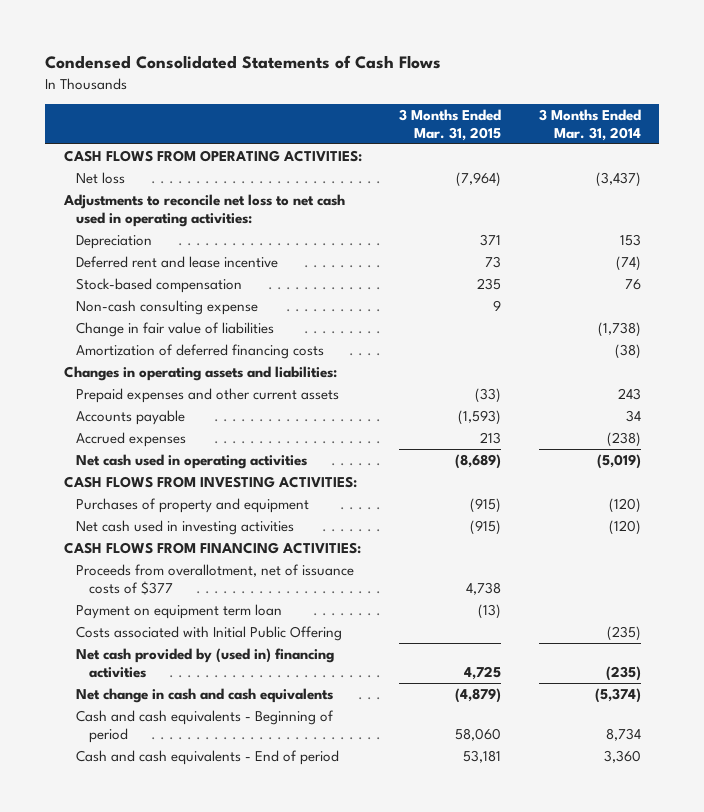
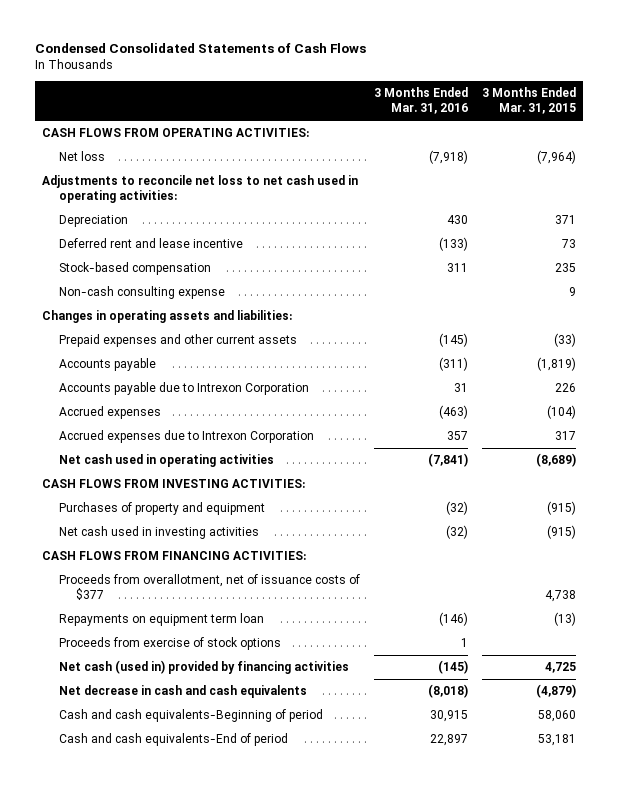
[538,108,641,141] 3 Months Ended Mar. 31, 2014 -> none
none -> [373,87,468,115] 3 Months Ended Mar. 31, 2016
[76,322,275,338] Change in fair value of liabilities -> none
[76,344,325,360] Amortization of deferred financing costs -> none
[458,410,502,426] (1,593) -> [536,357,576,372] (1,819)
none -> [59,382,310,396] Accounts payable due to Intrexon Corporation
[480,432,502,445] 213 -> [546,405,576,420] (104)
none -> [59,430,315,444] Accrued expenses due to Intrexon Corporation
[76,626,343,642] Costs associated with Initial Public Offering -> none
[76,604,283,620] Payment on equipment term loan -> [59,613,265,627] Repayments on equipment term loan
none -> [59,637,282,651] Proceeds from exercise of stock options
[76,648,335,678] Net cash provided by (used in) financing activities -> [59,660,350,675] Net cash (used in) provided by financing activities
[76,688,334,704] Net change in cash and cash equivalents -> [59,685,308,699] Net decrease in cash and cash equivalents
[76,710,335,743] Cash and cash equivalents - Beginning of period -> [59,709,324,723] Cash and cash equivalents-Beginning of period
[76,750,340,766] Cash and cash equivalents - End of period -> [59,733,289,747] Cash and cash equivalents-End of period

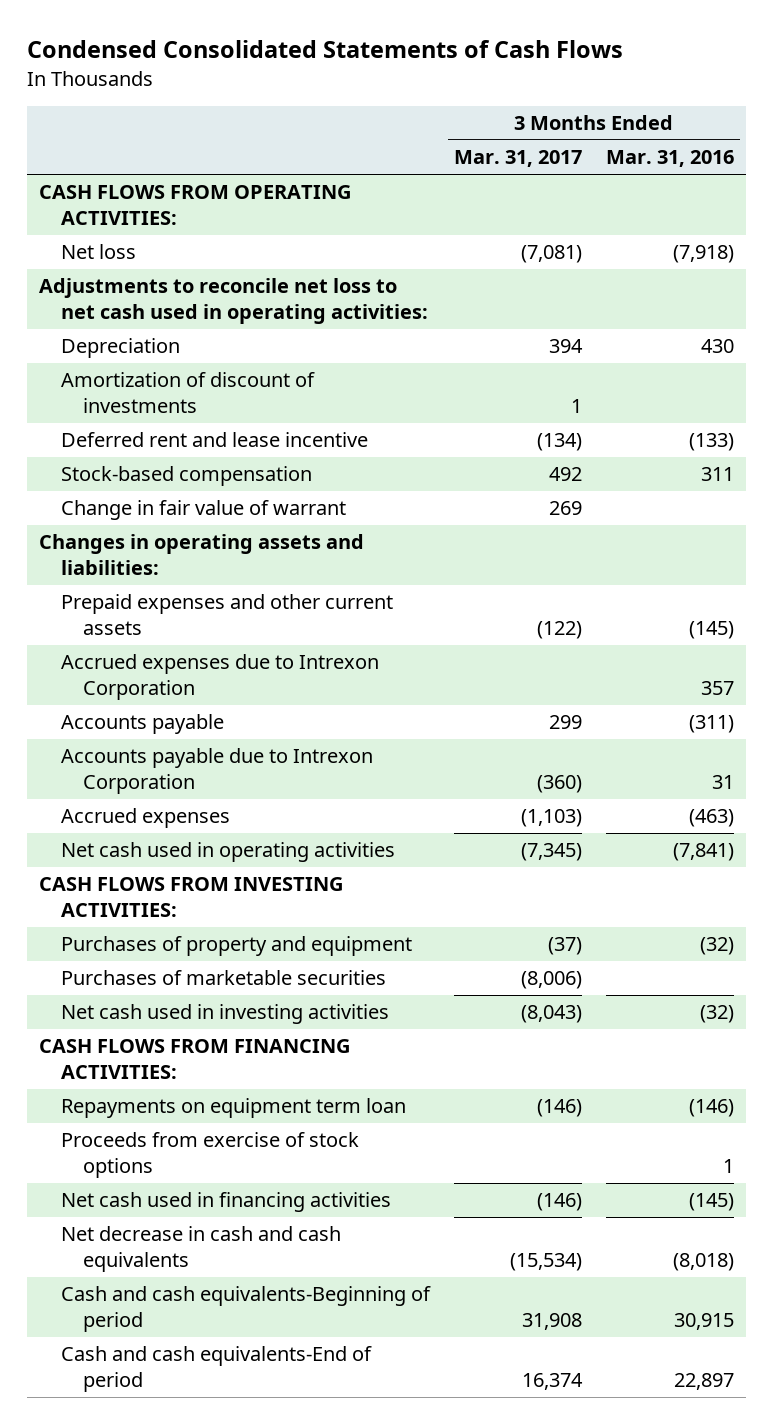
[481,87,576,115] 3 Months Ended Mar. 31, 2015 -> none
none -> [454,150,583,168] Mar. 31, 2017
none -> [60,372,315,414] Amortization of discount of investments
[59,286,226,300] Non-cash consulting expense -> none
none -> [60,500,346,521] Change in fair value of warrant
[59,430,315,444] Accrued expenses due to Intrexon Corporation -> [60,654,379,701] Accrued expenses due to Intrexon Corporation
none -> [60,970,386,986] Purchases of marketable securities
[59,574,361,601] Proceeds from overallotment, net of issuance costs of $377 -> none
[59,660,350,675] Net cash (used in) provided by financing activities -> [60,1192,391,1213] Net cash used in financing activities

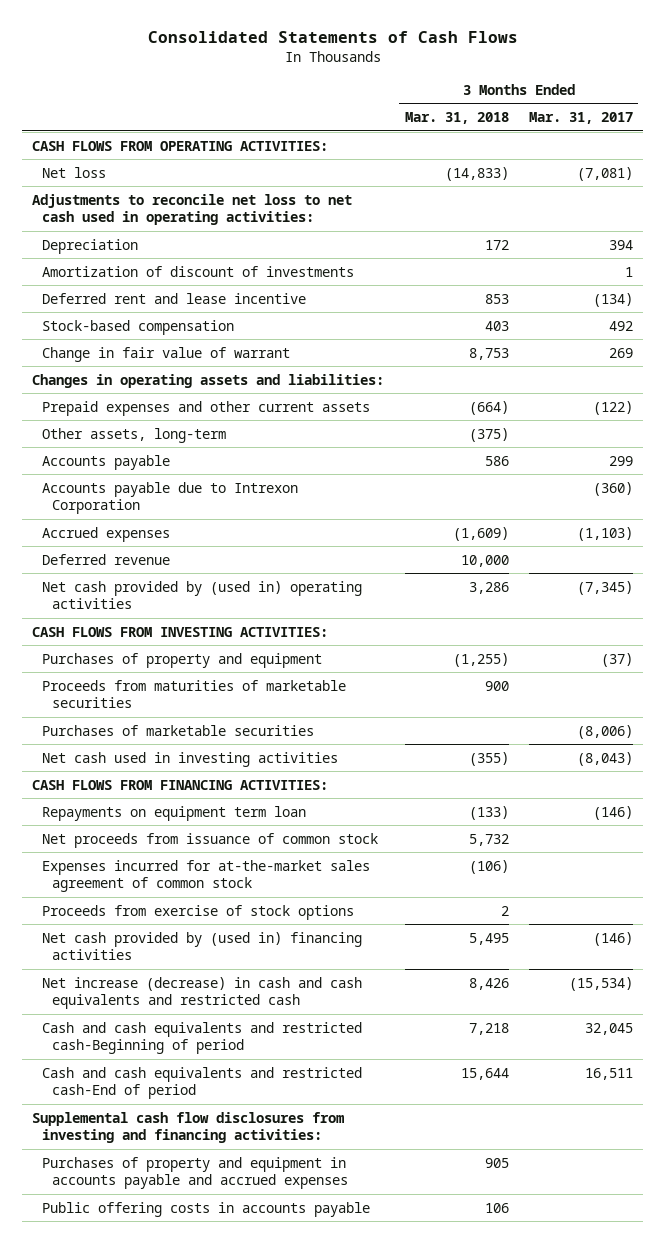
[26,40,623,59] Condensed Consolidated Statements of Cash Flows -> [147,31,518,44] Consolidated Statements of Cash Flows
[606,150,735,168] Mar. 31, 2016 -> none
none -> [404,112,509,125] Mar. 31, 2018
[60,654,379,701] Accrued expenses due to Intrexon Corporation -> none
none -> [41,427,226,443] Other assets, long-term
none -> [41,553,170,565] Deferred revenue
[60,842,395,863] Net cash used in operating activities -> [41,580,362,610] Net cash provided by (used in) operating activities
none -> [41,679,346,709] Proceeds from maturities of marketable securities
none -> [41,832,378,848] Net proceeds from issuance of common stock
none -> [41,859,370,893] Expenses incurred for at-the-market sales agreement of common stock
[60,1192,391,1213] Net cash used in financing activities -> [41,931,362,961] Net cash provided by (used in) financing activities
[60,1226,341,1273] Net decrease in cash and cash equivalents -> [41,976,362,1010] Net increase (decrease) in cash and cash equivalents and restricted cash
[60,1286,431,1333] Cash and cash equivalents-Beginning of period -> [41,1021,362,1055] Cash and cash equivalents and restricted cash-Beginning of period
[522,1313,583,1331] 31,908 -> [585,1022,634,1035] 32,045
[60,1346,372,1393] Cash and cash equivalents-End of period -> [41,1066,362,1100] Cash and cash equivalents and restricted cash-End of period
[522,1373,584,1391] 16,374 -> [585,1067,634,1080] 16,511
none -> [32,1111,345,1144] Supplemental cash flow disclosures from investing and financing activities:
none -> [41,1156,348,1190] Purchases of property and equipment in accounts payable and accrued expenses
none -> [41,1201,370,1217] Public offering costs in accounts payable

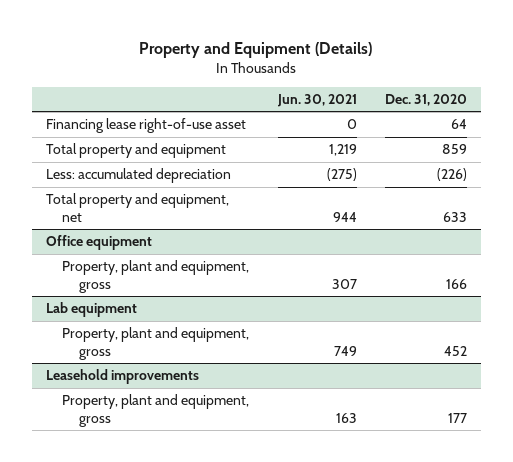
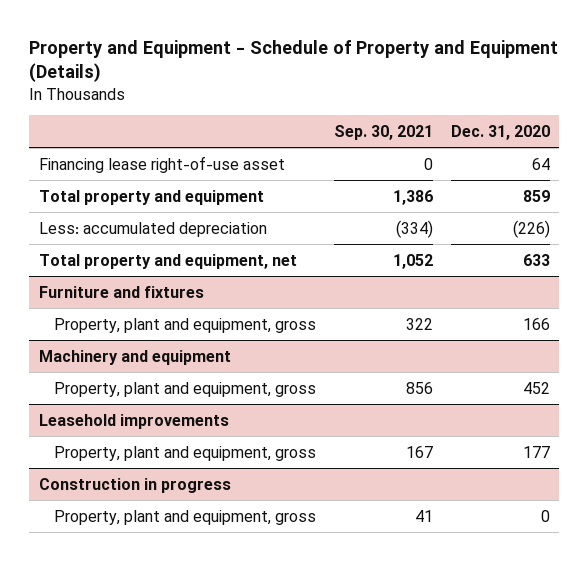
[139,41,373,58] Property and Equipment (Details) -> [29,39,559,83] Property and Equipment - Schedule of Property and Equipment (Details)
[276,94,357,108] Jun. 30, 2021 -> none
none -> [333,125,433,141] Sep. 30, 2021
[45,235,152,251] Office equipment -> none
none -> [38,285,204,298] Furniture and fixtures
[45,302,137,318] Lab equipment -> none
none -> [38,349,231,365] Machinery and equipment
none -> [38,477,231,493] Construction in progress
none -> [53,509,316,525] Property, plant and equipment, gross

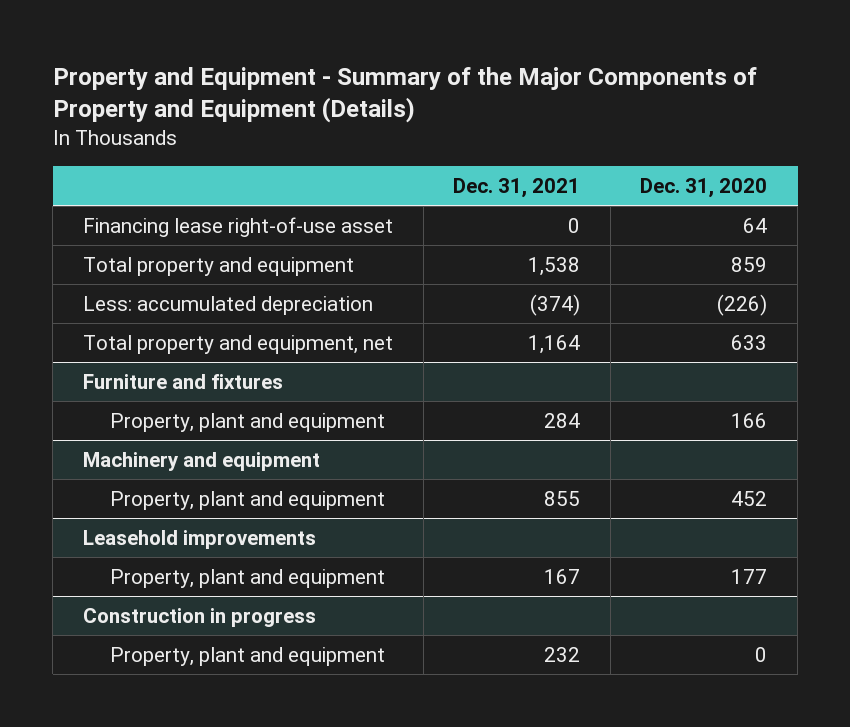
[29,39,559,83] Property and Equipment - Schedule of Property and Equipment (Details) -> [52,66,757,124] Property and Equipment - Summary of the Major Components of Property and Equipment (Details)
[333,125,433,141] Sep. 30, 2021 -> none
none -> [453,177,581,198] Dec. 31, 2021
[53,317,316,333] Property, plant and equipment, gross -> [110,413,386,433] Property, plant and equipment
[53,381,316,397] Property, plant and equipment, gross -> [110,491,386,511] Property, plant and equipment
[53,445,316,461] Property, plant and equipment, gross -> [110,569,386,589] Property, plant and equipment
[53,509,316,525] Property, plant and equipment, gross -> [110,647,386,667] Property, plant and equipment

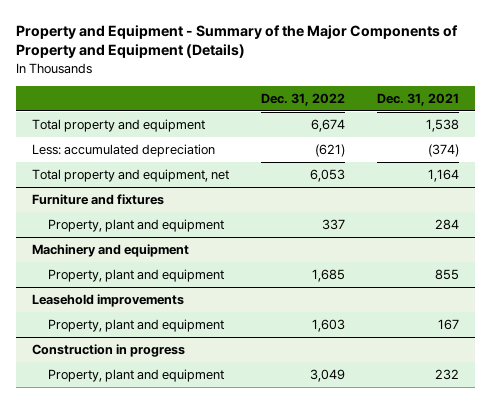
[640,177,768,198] Dec. 31, 2020 -> none
none -> [260,92,345,106] Dec. 31, 2022
[82,217,393,238] Financing lease right-of-use asset -> none

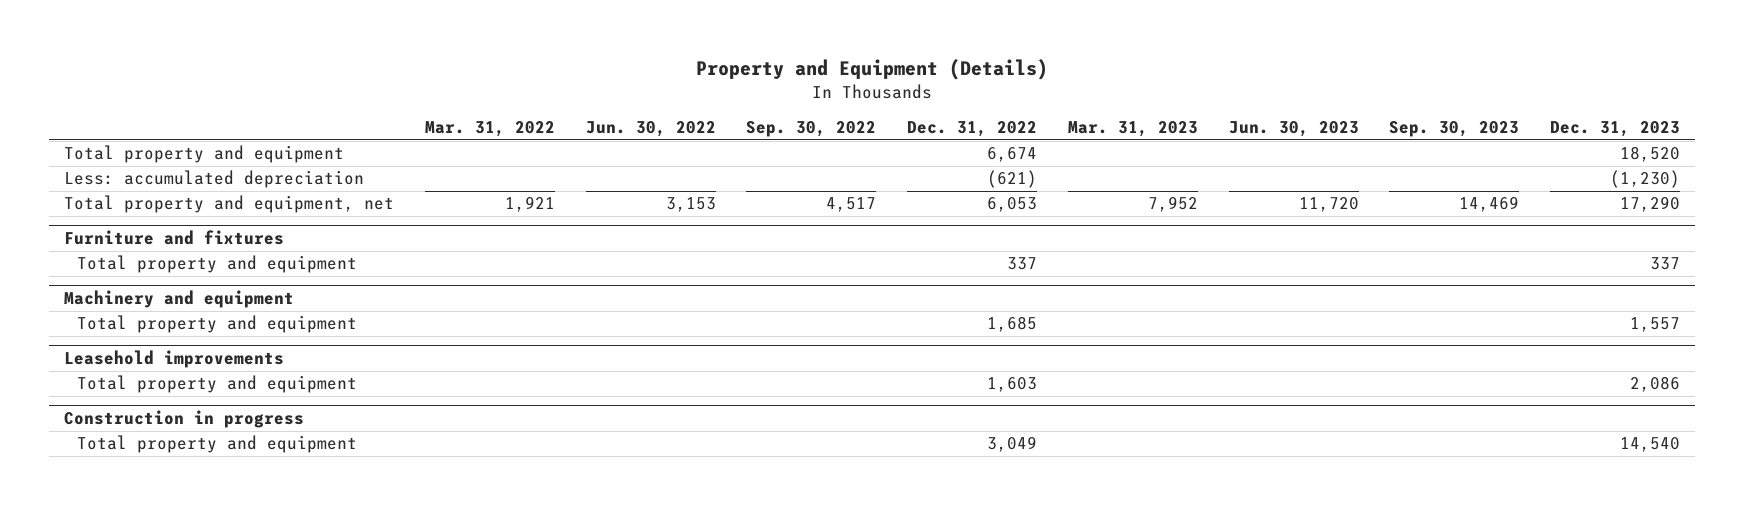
[15,24,458,59] Property and Equipment - Summary of the Major Components of Property and Equipment (Details) -> [696,59,1049,81] Property and Equipment (Details)
[376,92,459,106] Dec. 31, 2021 -> none
none -> [424,121,555,138] Mar. 31, 2022
none -> [585,121,716,138] Jun. 30, 2022
none -> [746,121,877,138] Sep. 30, 2022
none -> [1067,121,1198,138] Mar. 31, 2023
none -> [1228,121,1359,138] Jun. 30, 2023
none -> [1389,121,1520,138] Sep. 30, 2023
none -> [1550,121,1681,138] Dec. 31, 2023
[47,219,224,233] Property, plant and equipment -> [76,255,357,274] Total property and equipment
[47,269,224,283] Property, plant and equipment -> [76,315,357,334] Total property and equipment
[47,319,224,333] Property, plant and equipment -> [76,375,357,394] Total property and equipment
[47,369,224,383] Property, plant and equipment -> [76,435,357,454] Total property and equipment

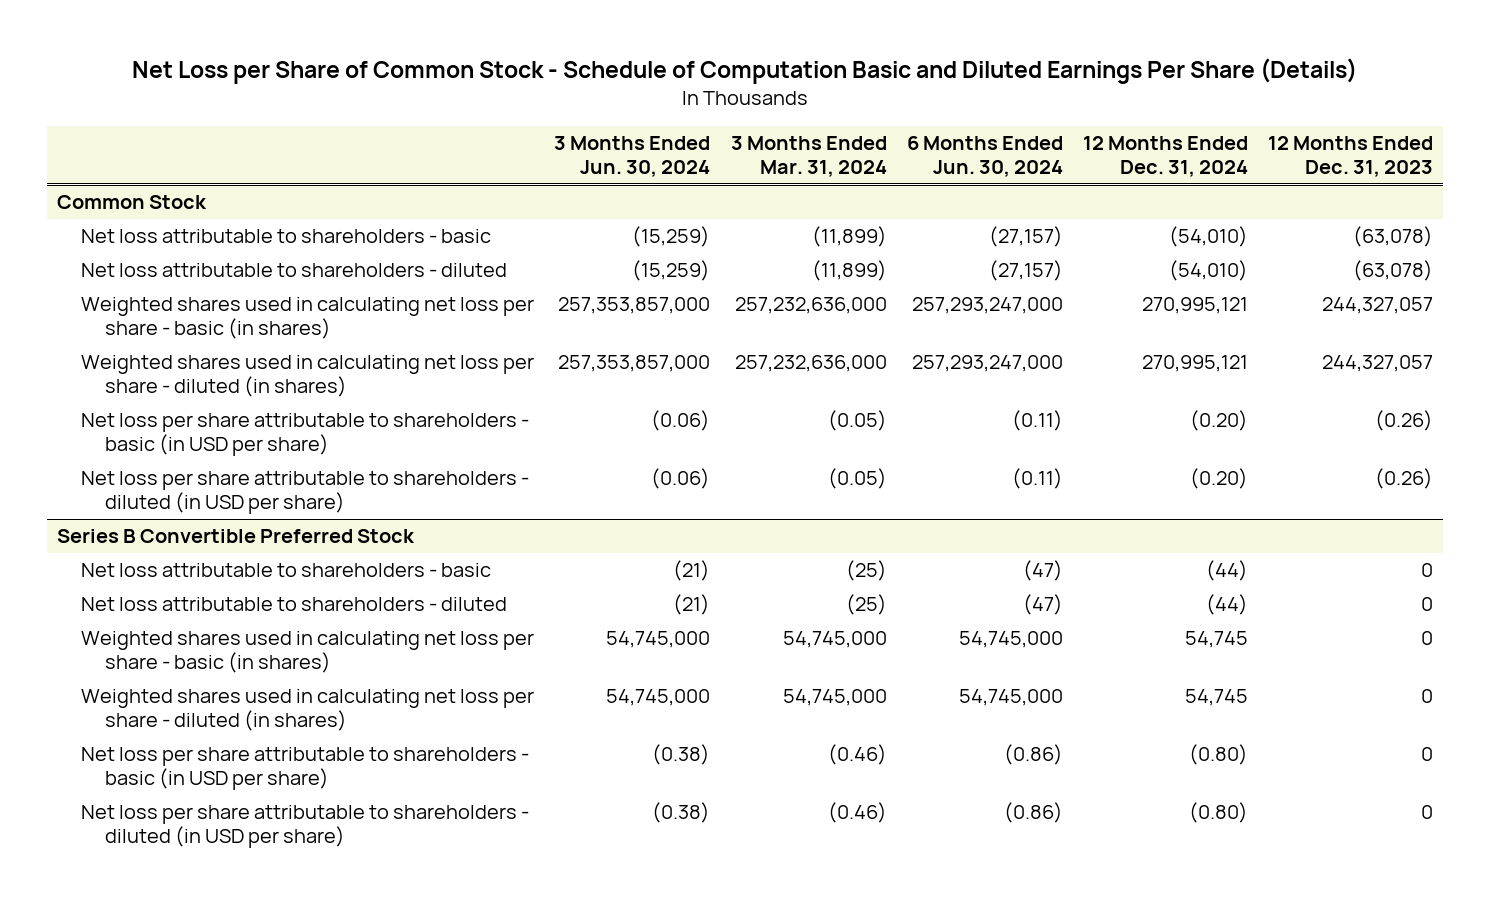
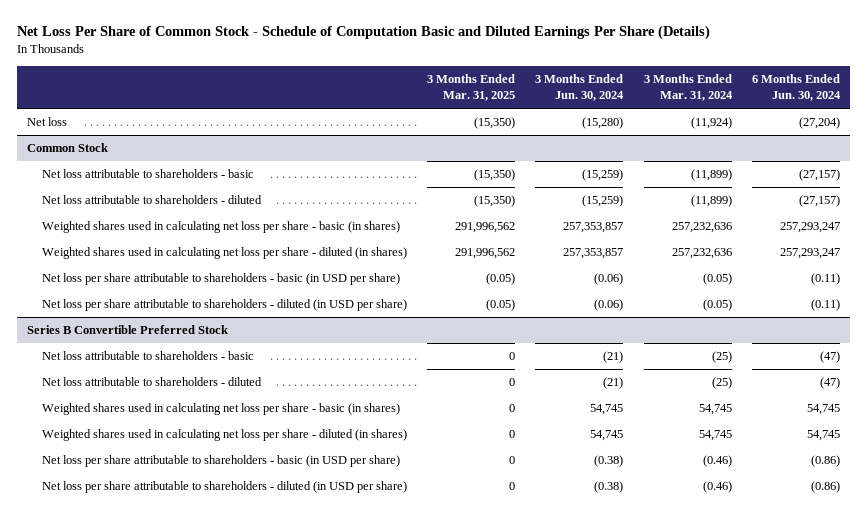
[132,58,1358,85] Net Loss per Share of Common Stock - Schedule of Computation Basic and Diluted Earnings Per Share (Details) -> [16,25,710,41] Net Loss Per Share of Common Stock - Schedule of Computation Basic and Diluted Earnings Per Share (Details)
[1083,136,1249,178] 12 Months Ended Dec. 31, 2024 -> none
[1268,136,1434,178] 12 Months Ended Dec. 31, 2023 -> none
none -> [427,73,516,102] 3 Months Ended Mar. 31, 2025
none -> [26,117,67,127] Net loss
[558,297,711,315] 257,353,857,000 -> [563,222,624,234] 257,353,857
[734,297,887,315] 257,232,636,000 -> [671,222,732,234] 257,232,636
[911,297,1063,315] 257,293,247,000 -> [779,222,840,234] 257,293,247
[558,355,711,373] 257,353,857,000 -> [563,248,624,260] 257,353,857
[734,355,887,373] 257,232,636,000 -> [671,248,732,260] 257,232,636
[911,355,1063,373] 257,293,247,000 -> [779,248,840,260] 257,293,247
[606,631,711,649] 54,745,000 -> [590,404,624,416] 54,745
[782,631,887,649] 54,745,000 -> [698,404,732,416] 54,745
[958,631,1063,649] 54,745,000 -> [806,404,840,416] 54,745
[606,689,711,707] 54,745,000 -> [590,430,624,442] 54,745
[782,689,887,707] 54,745,000 -> [698,430,732,442] 54,745
[958,689,1063,707] 54,745,000 -> [806,430,840,442] 54,745

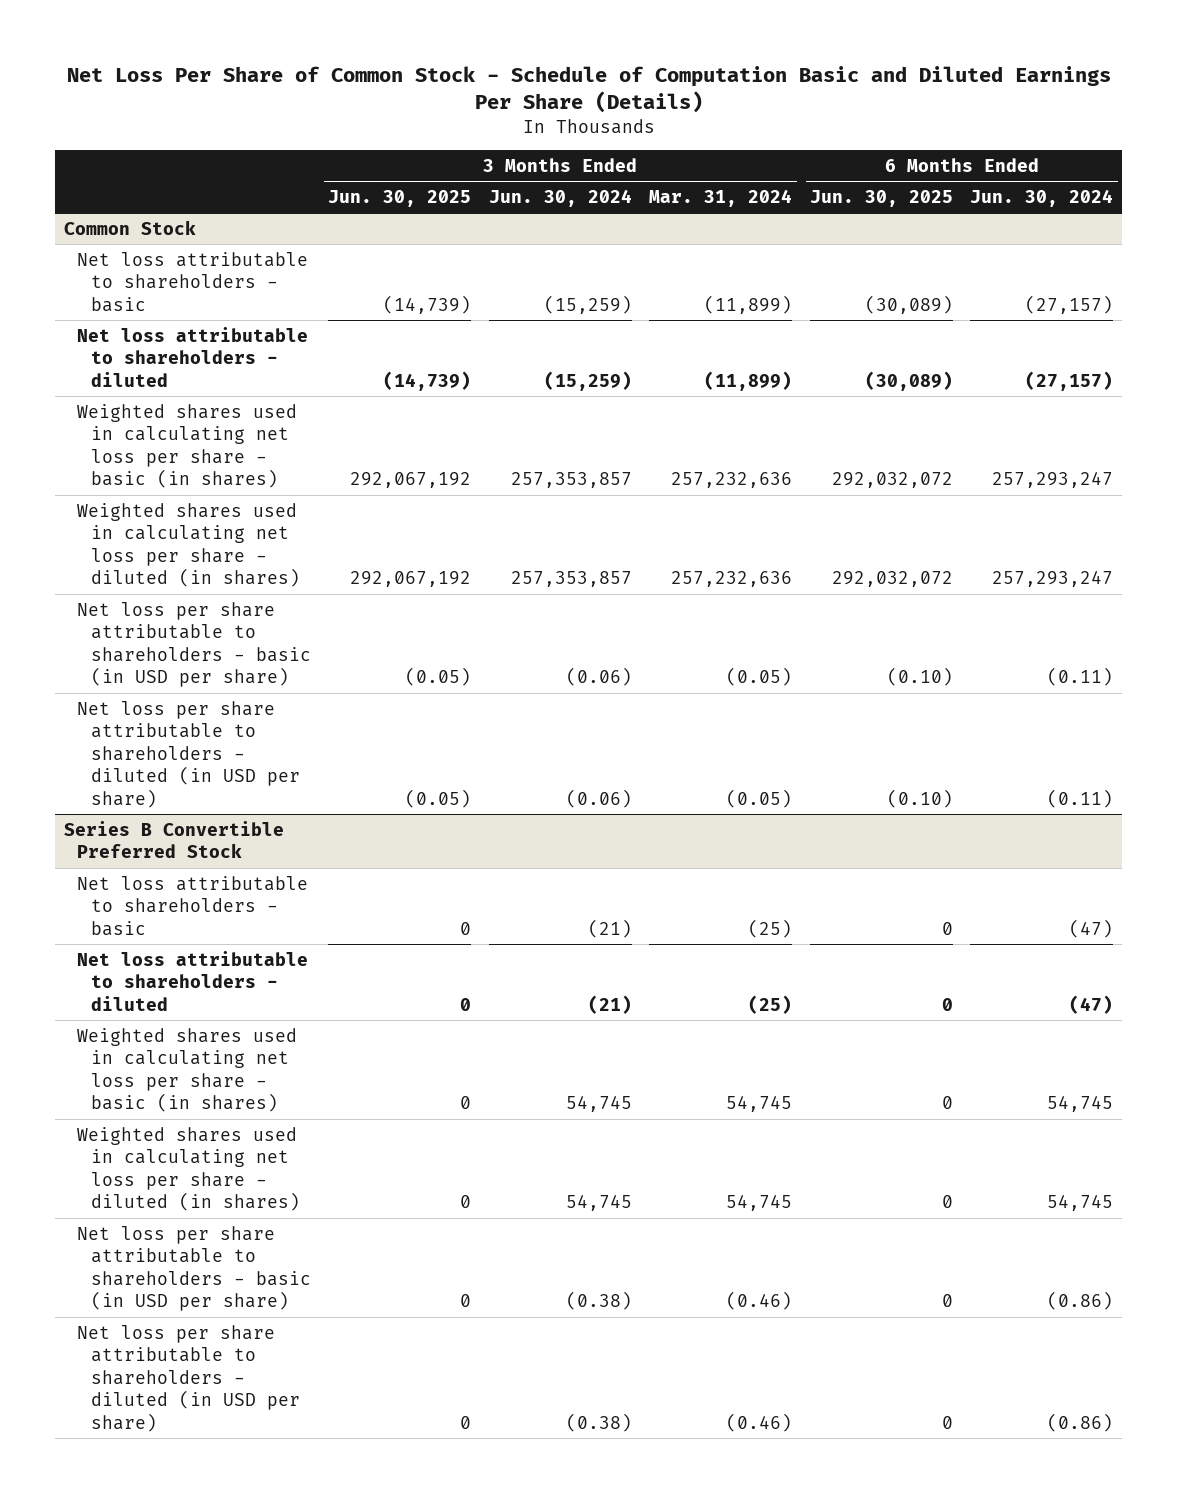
[427,73,516,102] 3 Months Ended Mar. 31, 2025 -> none
none -> [328,190,472,208] Jun. 30, 2025
none -> [809,190,953,208] Jun. 30, 2025
[26,117,67,127] Net loss -> none

